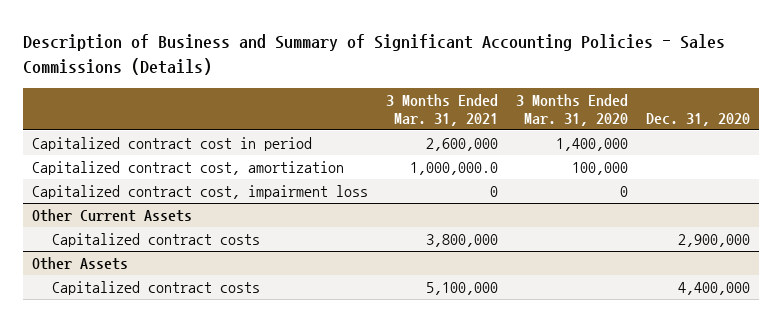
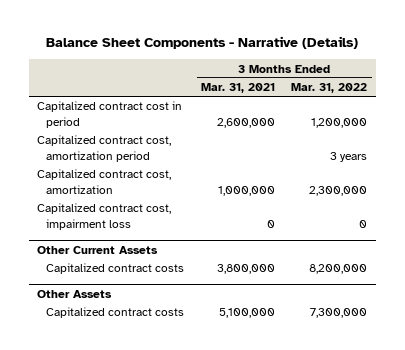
[22,34,725,75] Description of Business and Summary of Significant Accounting Policies - Sales Commissions (Details) -> [46,36,359,50] Balance Sheet Components - Narrative (Details)
[516,93,629,126] 3 Months Ended Mar. 31, 2020 -> none
[646,112,751,126] Dec. 31, 2020 -> none
none -> [291,82,368,93] Mar. 31, 2022
none -> [37,135,172,162] Capitalized contract cost, amortization period
[410,161,499,175] 1,000,000.0 -> [217,185,275,196] 1,000,000

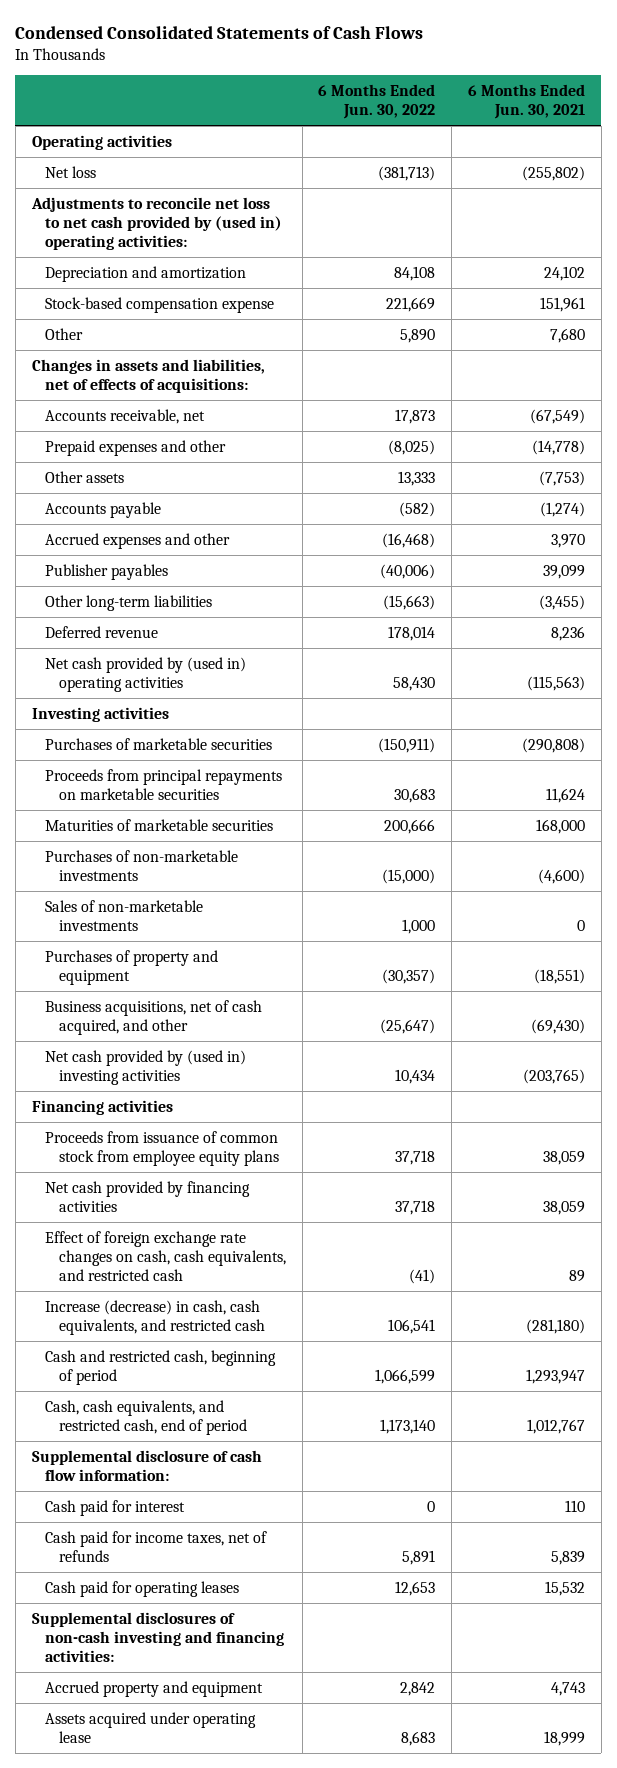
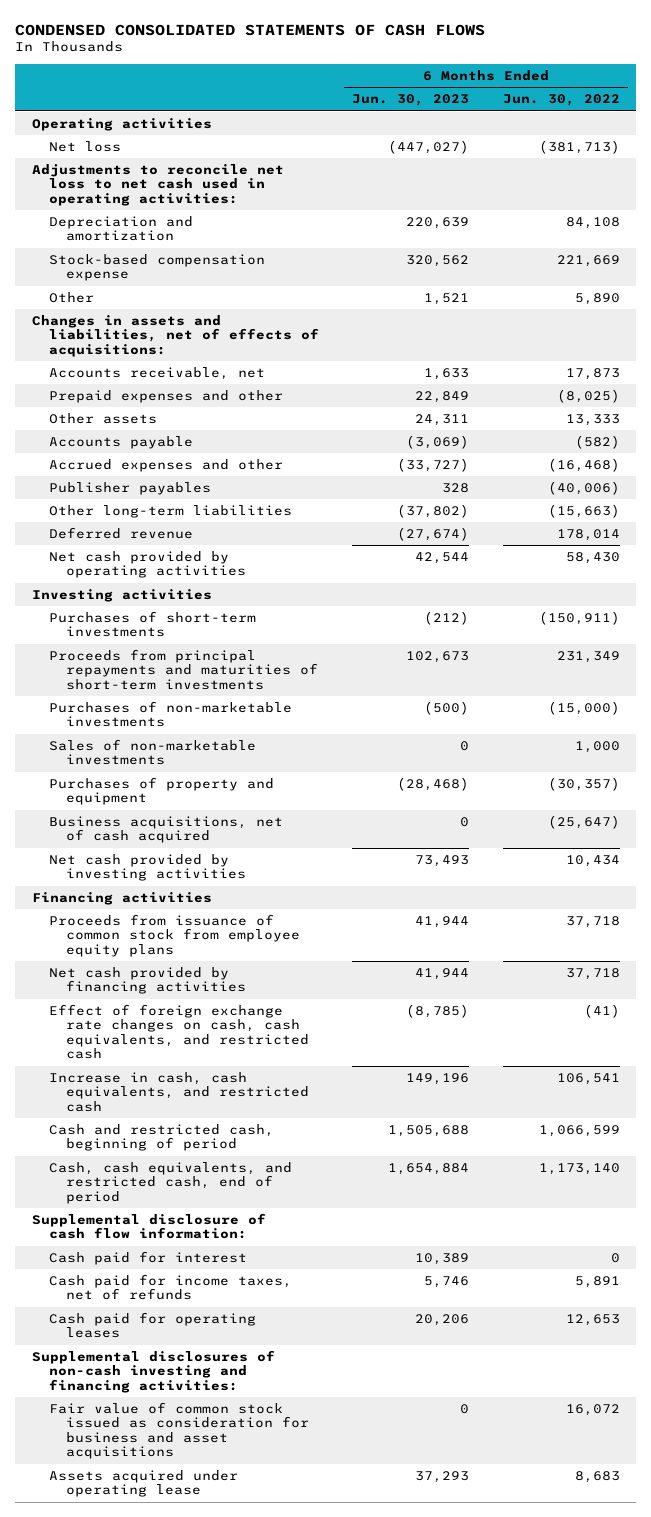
[15,26,424,40] Condensed Consolidated Statements of Cash Flows -> [15,23,486,36] CONDENSED CONSOLIDATED STATEMENTS OF CASH FLOWS
[467,83,585,120] 6 Months Ended Jun. 30, 2021 -> none
none -> [352,94,470,107] Jun. 30, 2023
[30,196,283,251] Adjustments to reconcile net loss to net cash provided by (used in) operating activities: -> [31,164,284,206] Adjustments to reconcile net loss to net cash used in operating activities:
[45,656,247,692] Net cash provided by (used in) operating activities -> [49,551,247,579] Net cash provided by operating activities
[45,818,274,831] Maturities of marketable securities -> none
[45,737,273,750] Purchases of marketable securities -> [49,611,257,638] Purchases of short-term investments
[45,768,283,800] Proceeds from principal repayments on marketable securities -> [49,649,319,690] Proceeds from principal repayments and maturities of short-term investments
[394,787,436,803] 30,683 -> [556,651,620,664] 231,349
[45,999,263,1035] Business acquisitions, net of cash acquired, and other -> [49,816,284,844] Business acquisitions, net of cash acquired
[45,1049,247,1085] Net cash provided by (used in) investing activities -> [49,854,247,882] Net cash provided by investing activities
[45,1299,265,1335] Increase (decrease) in cash, cash equivalents, and restricted cash -> [49,1072,310,1112] Increase in cash, cash equivalents, and restricted cash
[45,1680,264,1697] Accrued property and equipment -> none
none -> [49,1402,310,1460] Fair value of common stock issued as consideration for business and asset acquisitions

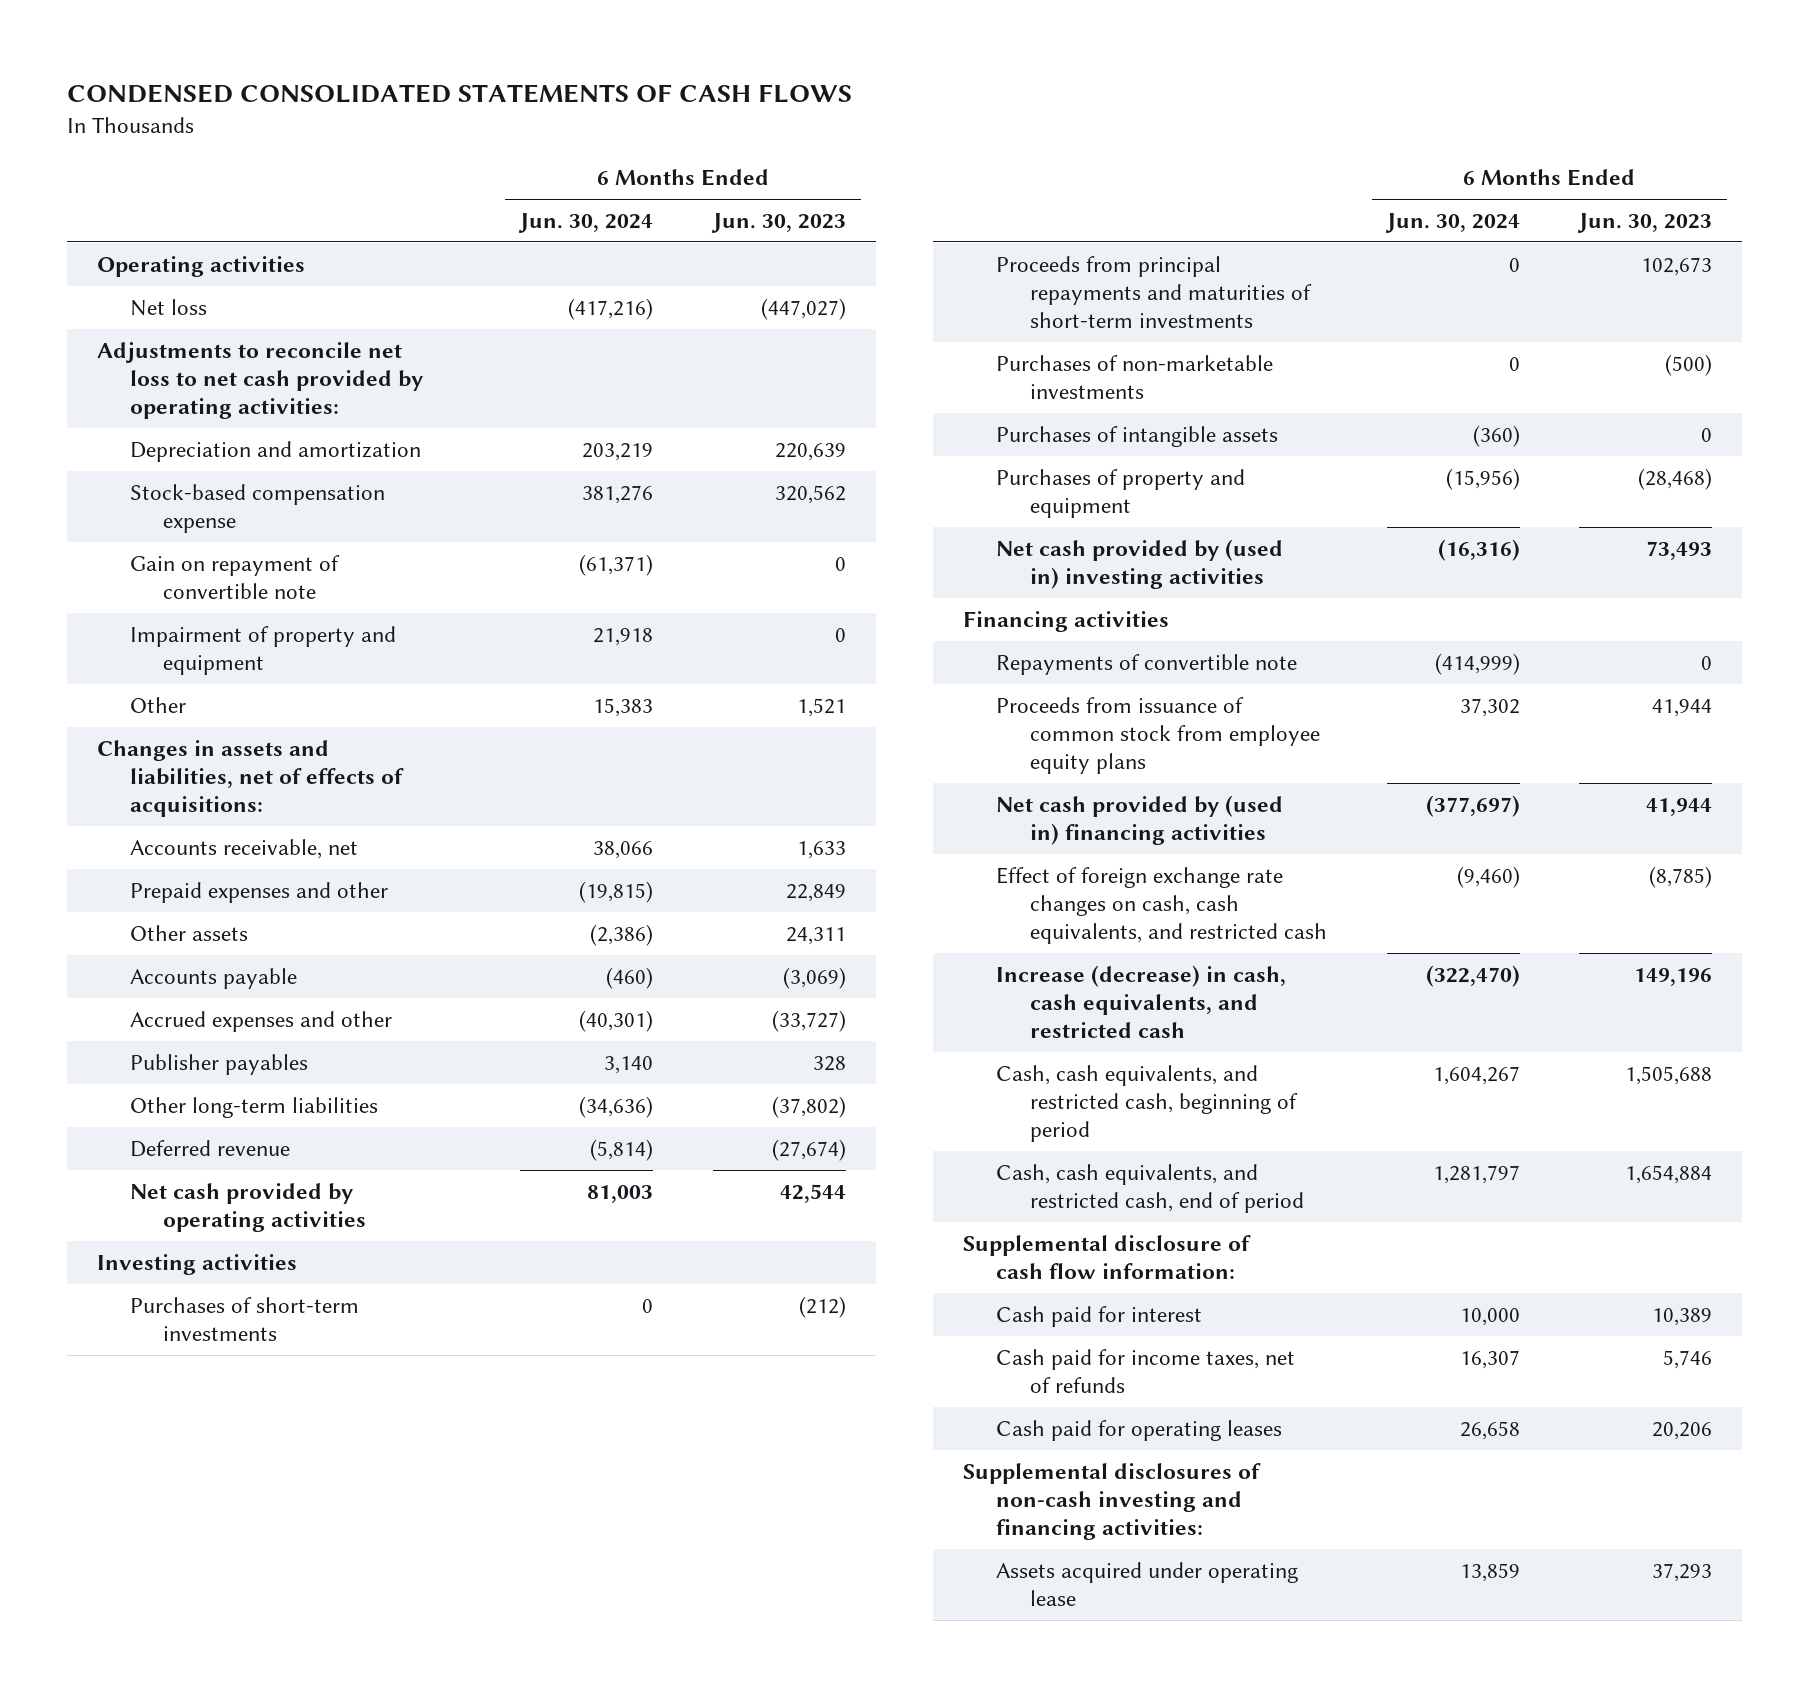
[502,94,620,107] Jun. 30, 2022 -> none
none -> [517,213,653,234] Jun. 30, 2024
[31,164,284,206] Adjustments to reconcile net loss to net cash used in operating activities: -> [96,341,423,420] Adjustments to reconcile net loss to net cash provided by operating activities:
none -> [129,554,340,600] Gain on repayment of convertible note
none -> [129,625,396,676] Impairment of property and equipment
[49,739,257,766] Sales of non-marketable investments -> none
none -> [996,425,1279,447] Purchases of intangible assets
[49,816,284,844] Business acquisitions, net of cash acquired -> none
[49,854,247,882] Net cash provided by investing activities -> [996,538,1284,590] Net cash provided by (used in) investing activities
none -> [996,653,1298,675] Repayments of convertible note
[49,967,247,995] Net cash provided by financing activities -> [996,794,1284,846] Net cash provided by (used in) financing activities
[49,1072,310,1112] Increase in cash, cash equivalents, and restricted cash -> [996,964,1287,1039] Increase (decrease) in cash, cash equivalents, and restricted cash
[49,1124,275,1152] Cash and restricted cash, beginning of period -> [996,1064,1298,1143] Cash, cash equivalents, and restricted cash, beginning of period
[49,1402,310,1460] Fair value of common stock issued as consideration for business and asset acquisitions -> none

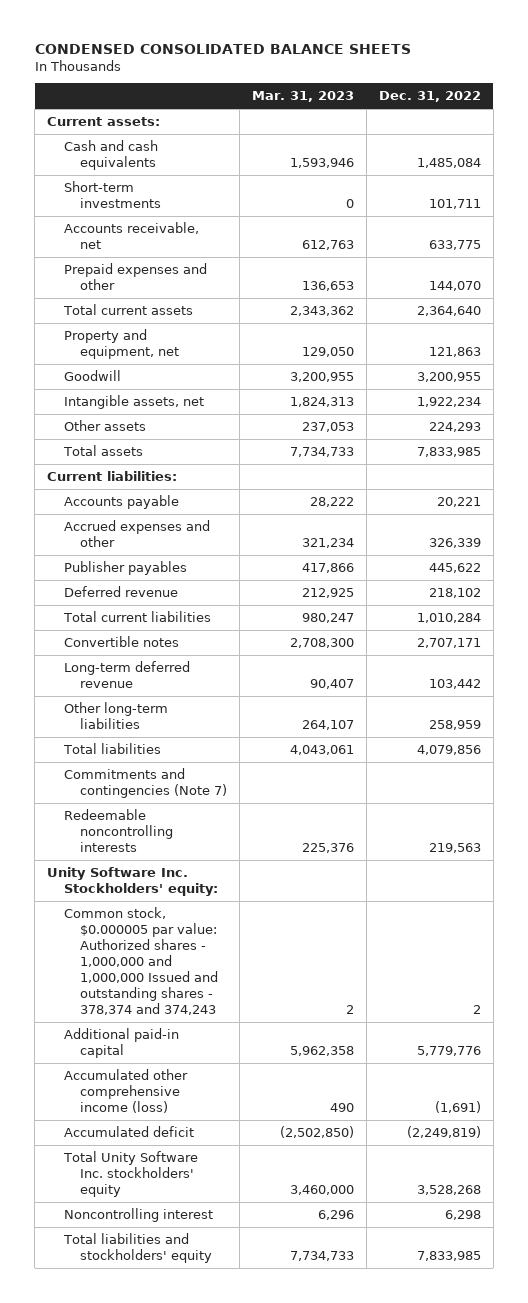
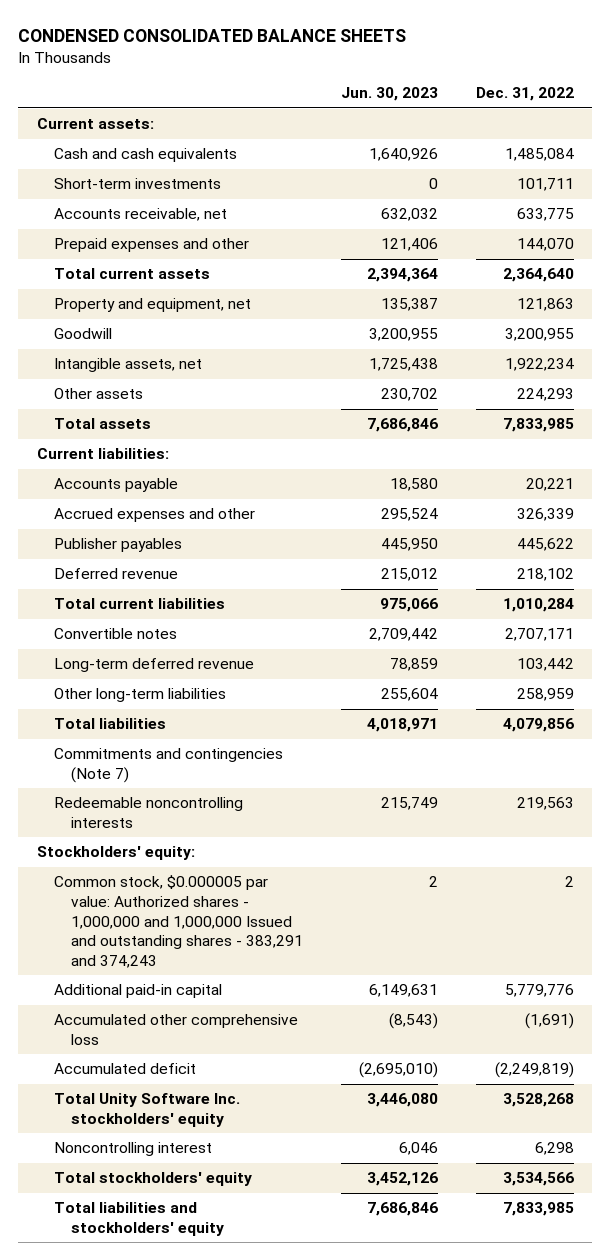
[251,91,354,103] Mar. 31, 2023 -> none
none -> [340,87,438,102] Jun. 30, 2023
[47,867,218,897] Unity Software Inc. Stockholders' equity: -> [36,846,195,861] Stockholders' equity:
[63,907,218,1016] Common stock, $0.000005 par value: Authorized shares - 1,000,000 and 1,000,000 Issued and outstanding shares - 378,374 and 374,243 -> [54,875,304,968] Common stock, $0.000005 par value: Authorized shares - 1,000,000 and 1,000,000 Issued and outstanding shares - 383,291 and 374,243
[63,1069,188,1114] Accumulated other comprehensive income (loss) -> [54,1014,299,1045] Accumulated other comprehensive loss
none -> [54,1172,253,1187] Total stockholders' equity

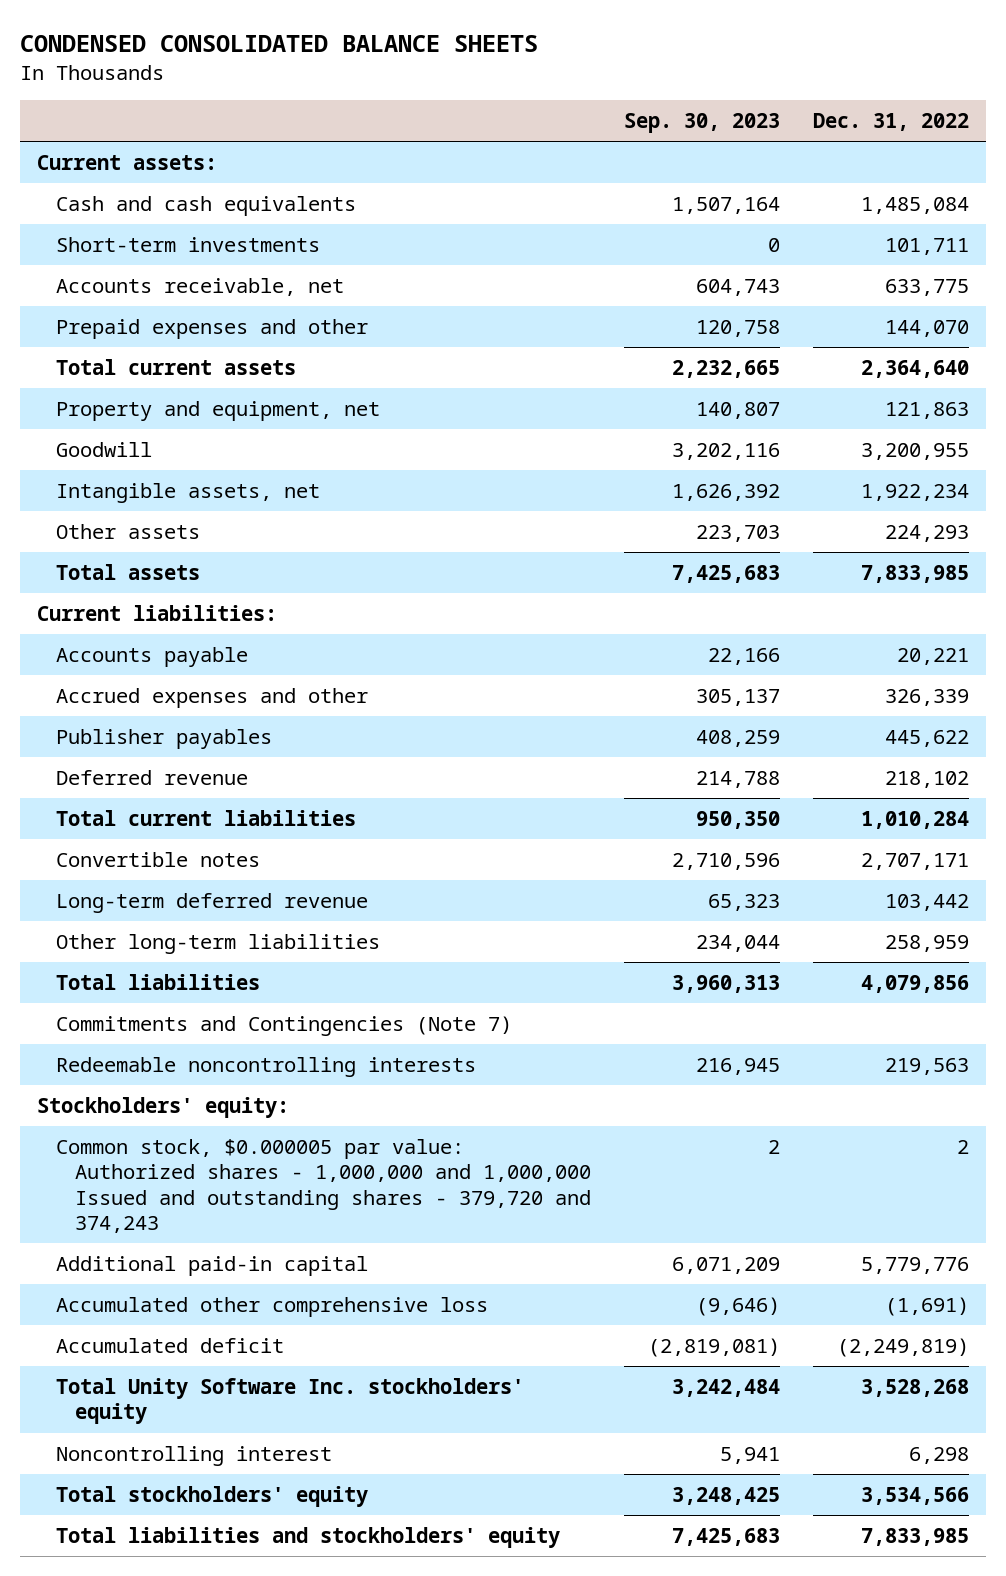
[340,87,438,102] Jun. 30, 2023 -> none
none -> [624,113,781,134] Sep. 30, 2023
[54,748,284,783] Commitments and contingencies (Note 7) -> [56,1016,513,1037] Commitments and Contingencies (Note 7)
[54,875,304,968] Common stock, $0.000005 par value: Authorized shares - 1,000,000 and 1,000,000 Issued and outstanding shares - 383,291 and 374,243 -> [56,1139,592,1233] Common stock, $0.000005 par value: Authorized shares - 1,000,000 and 1,000,000 Issued and outstanding shares - 379,720 and 374,243

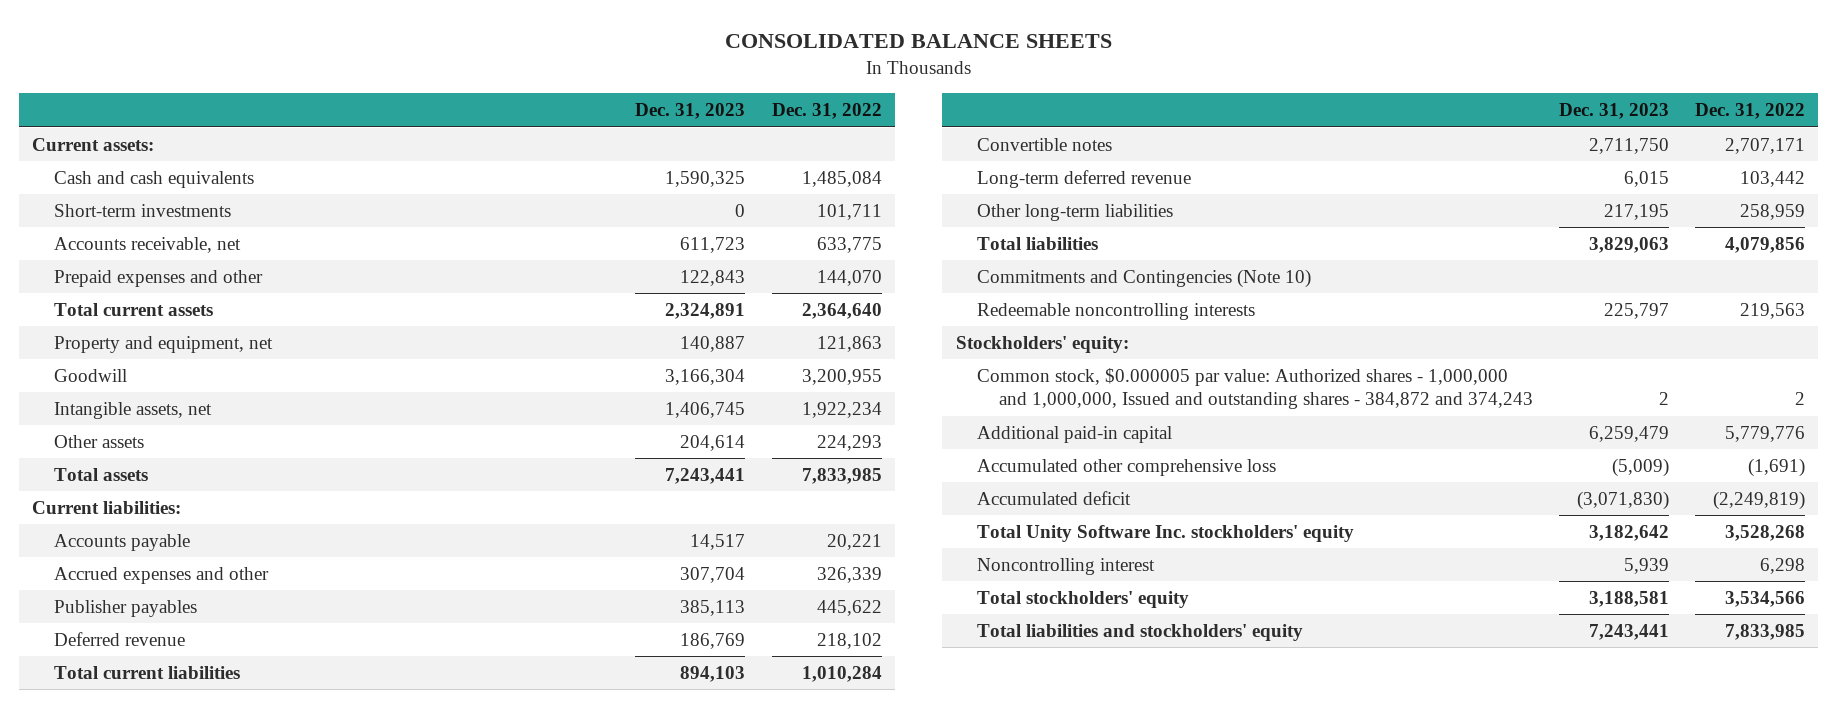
[20,35,539,53] CONDENSED CONSOLIDATED BALANCE SHEETS -> [724,34,1112,49] CONSOLIDATED BALANCE SHEETS
[624,113,781,134] Sep. 30, 2023 -> none
none -> [635,103,746,120] Dec. 31, 2023
[56,1016,513,1037] Commitments and Contingencies (Note 7) -> [977,268,1312,288] Commitments and Contingencies (Note 10)
[56,1139,592,1233] Common stock, $0.000005 par value: Authorized shares - 1,000,000 and 1,000,000 Issued and outstanding shares - 379,720 and 374,243 -> [977,367,1533,410] Common stock, $0.000005 par value: Authorized shares - 1,000,000 and 1,000,000, Issued and outstanding shares - 384,872 and 374,243

